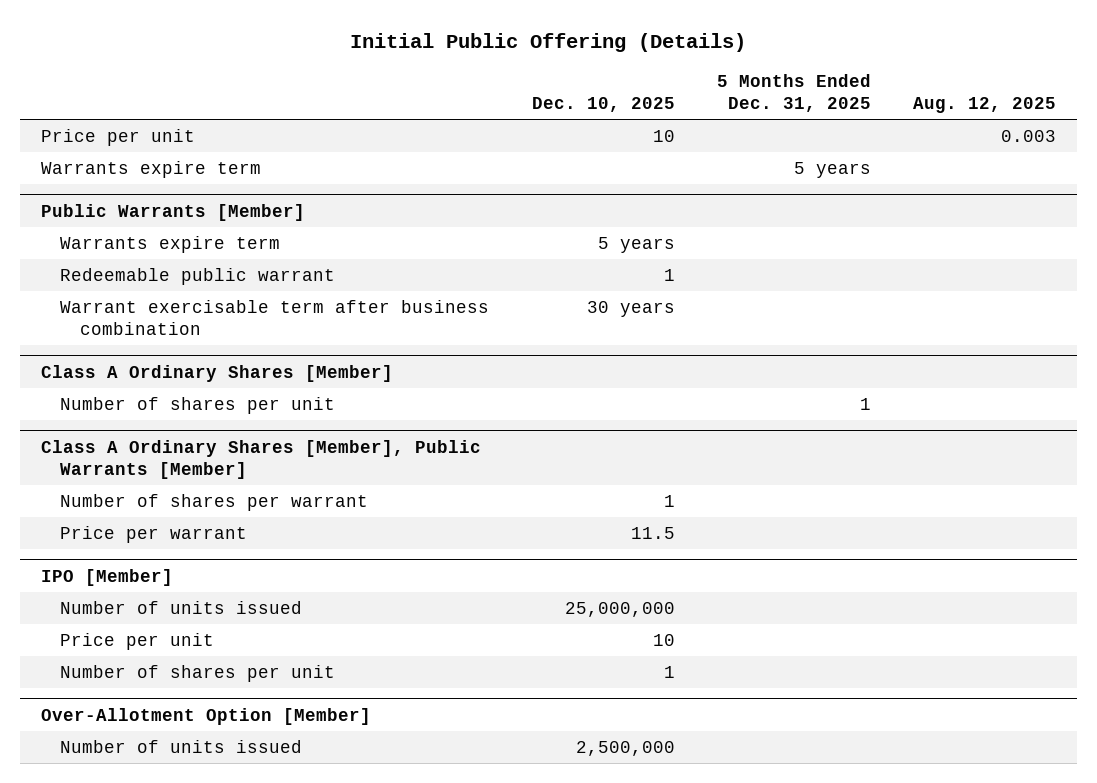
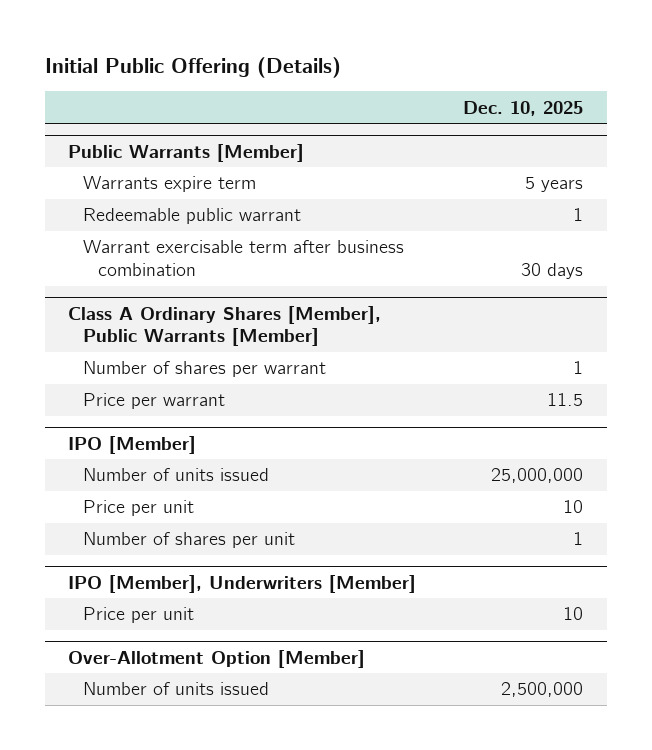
[716,74,871,112] 5 Months Ended Dec. 31, 2025 -> none
[912,96,1056,113] Aug. 12, 2025 -> none
[41,128,196,146] Price per unit -> none
[41,160,262,178] Warrants expire term -> none
[41,364,394,382] Class A Ordinary Shares [Member] -> none
[60,396,336,414] Number of shares per unit -> none
[586,300,675,317] 30 years -> [521,262,584,279] 30 days
none -> [68,574,417,593] IPO [Member], Underwriters [Member]
none -> [83,607,195,624] Price per unit

